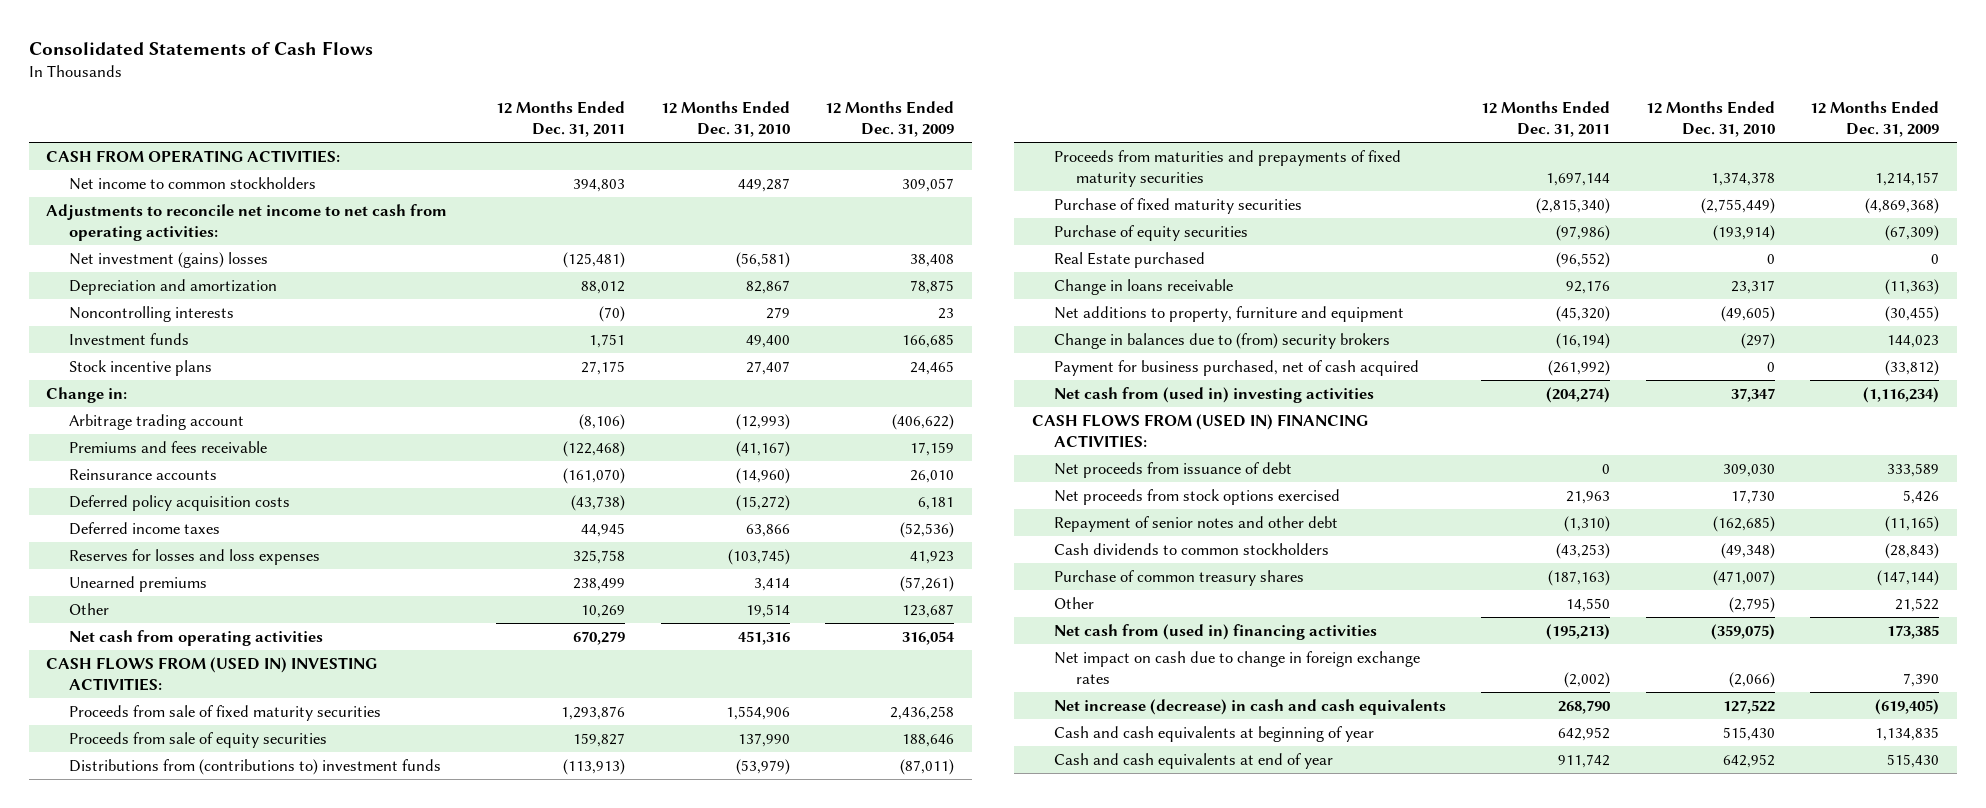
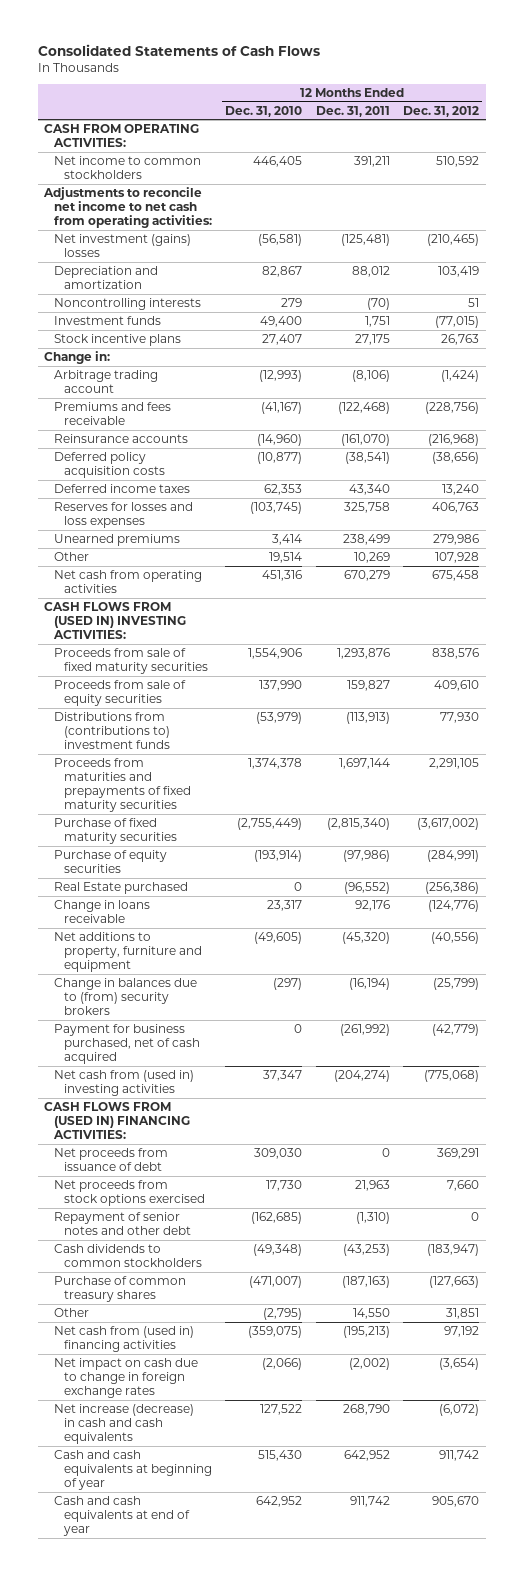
[825,101,955,138] 12 Months Ended Dec. 31, 2009 -> none
none -> [402,105,479,117] Dec. 31, 2012
[573,179,626,193] 394,803 -> [353,155,390,167] 391,211
[737,178,790,193] 449,287 -> [253,155,303,167] 446,405
[571,495,626,512] (43,738) -> [344,451,390,464] (38,541)
[735,495,790,512] (15,272) -> [257,451,303,464] (10,877)
[581,523,626,538] 44,945 -> [348,483,390,495] 43,340
[745,524,790,538] 63,866 -> [264,483,303,495] 62,353

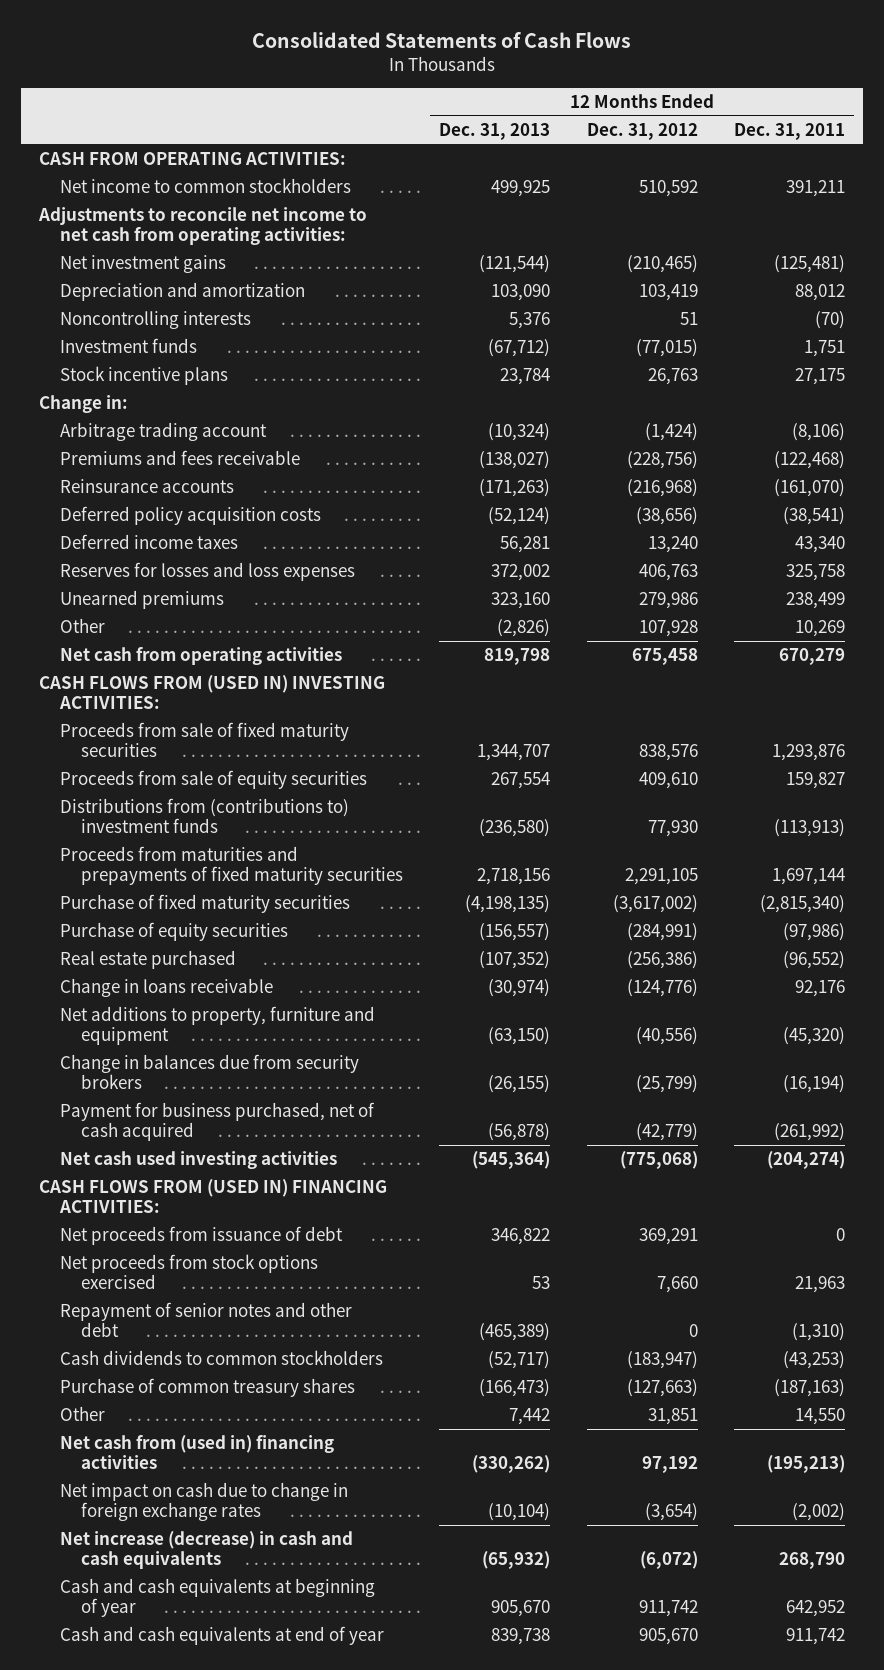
[225,105,303,117] Dec. 31, 2010 -> none
none -> [439,122,551,140] Dec. 31, 2013
[54,233,192,257] Net investment (gains) losses -> [60,255,227,274] Net investment gains
[54,881,189,894] Real Estate purchased -> [60,950,237,970] Real estate purchased
[54,977,198,1015] Change in balances due to (from) security brokers -> [60,1054,360,1090] Change in balances due from security brokers
[54,1069,195,1096] Net cash from (used in) investing activities -> [60,1151,338,1170] Net cash used investing activities

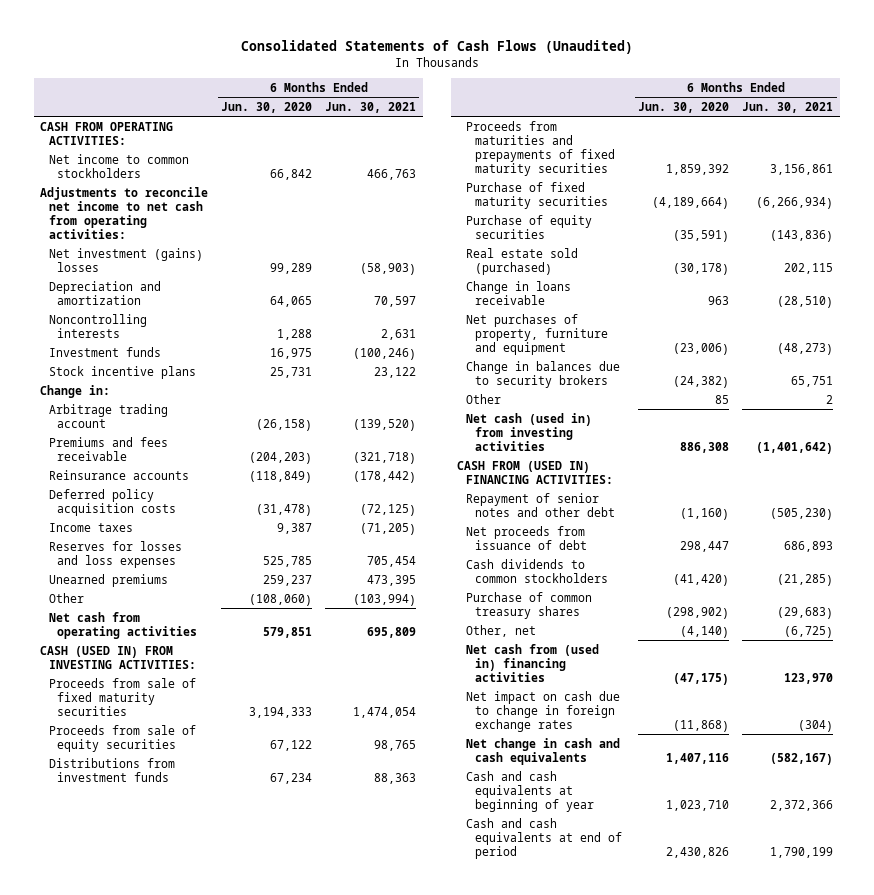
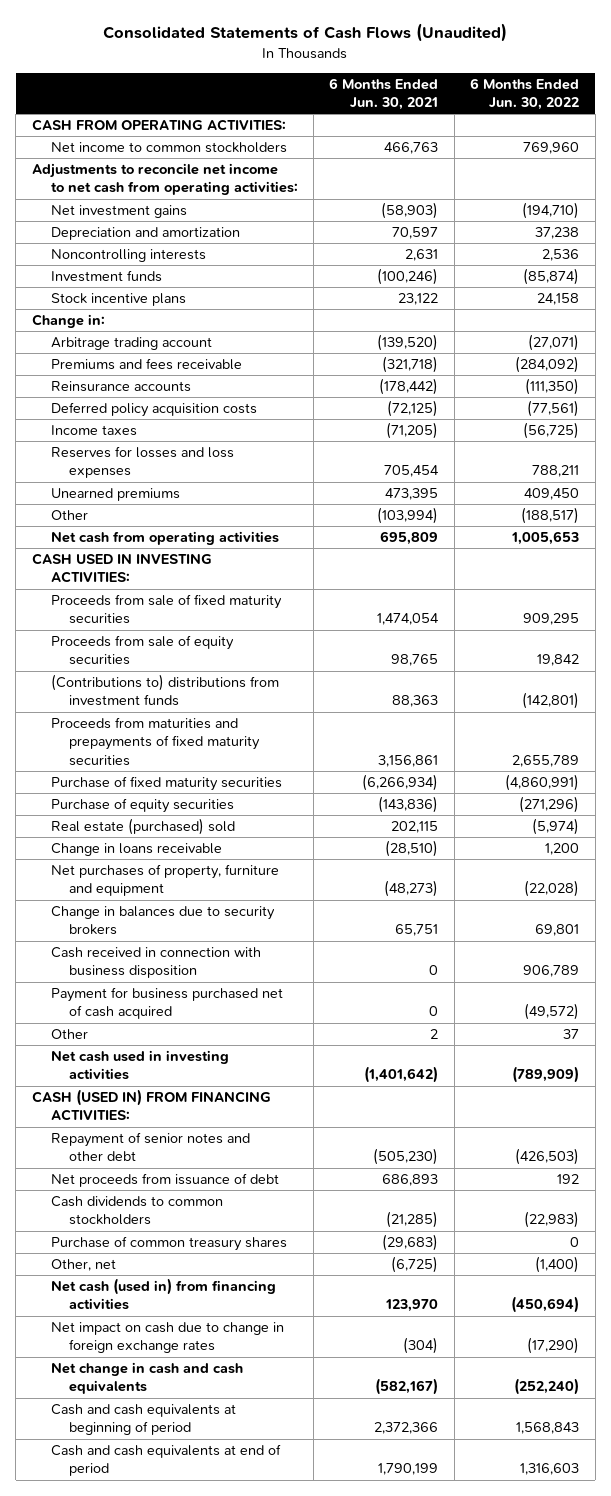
[221,101,313,113] Jun. 30, 2020 -> none
none -> [470,77,580,111] 6 Months Ended Jun. 30, 2022
[48,247,203,272] Net investment (gains) losses -> [50,205,187,219] Net investment gains
[40,645,196,669] CASH (USED IN) FROM INVESTING ACTIVITIES: -> [31,553,212,584] CASH USED IN INVESTING ACTIVITIES:
[48,757,175,782] Distributions from investment funds -> [50,674,279,707] (Contributions to) distributions from investment funds
[465,247,578,275] Real estate sold (purchased) -> [50,818,235,836] Real estate (purchased) sold
none -> [50,947,261,979] Cash received in connection with business disposition
none -> [50,987,283,1020] Payment for business purchased net of cash acquired
[465,412,592,451] Net cash (used in) from investing activities -> [50,1050,229,1081] Net cash used in investing activities
[457,460,613,484] CASH FROM (USED IN) FINANCING ACTIVITIES: -> [31,1089,271,1122] CASH (USED IN) FROM FINANCING ACTIVITIES:
[465,643,599,682] Net cash from (used in) financing activities -> [50,1278,276,1311] Net cash (used in) from financing activities
[465,770,594,812] Cash and cash equivalents at beginning of year -> [50,1404,236,1436] Cash and cash equivalents at beginning of period

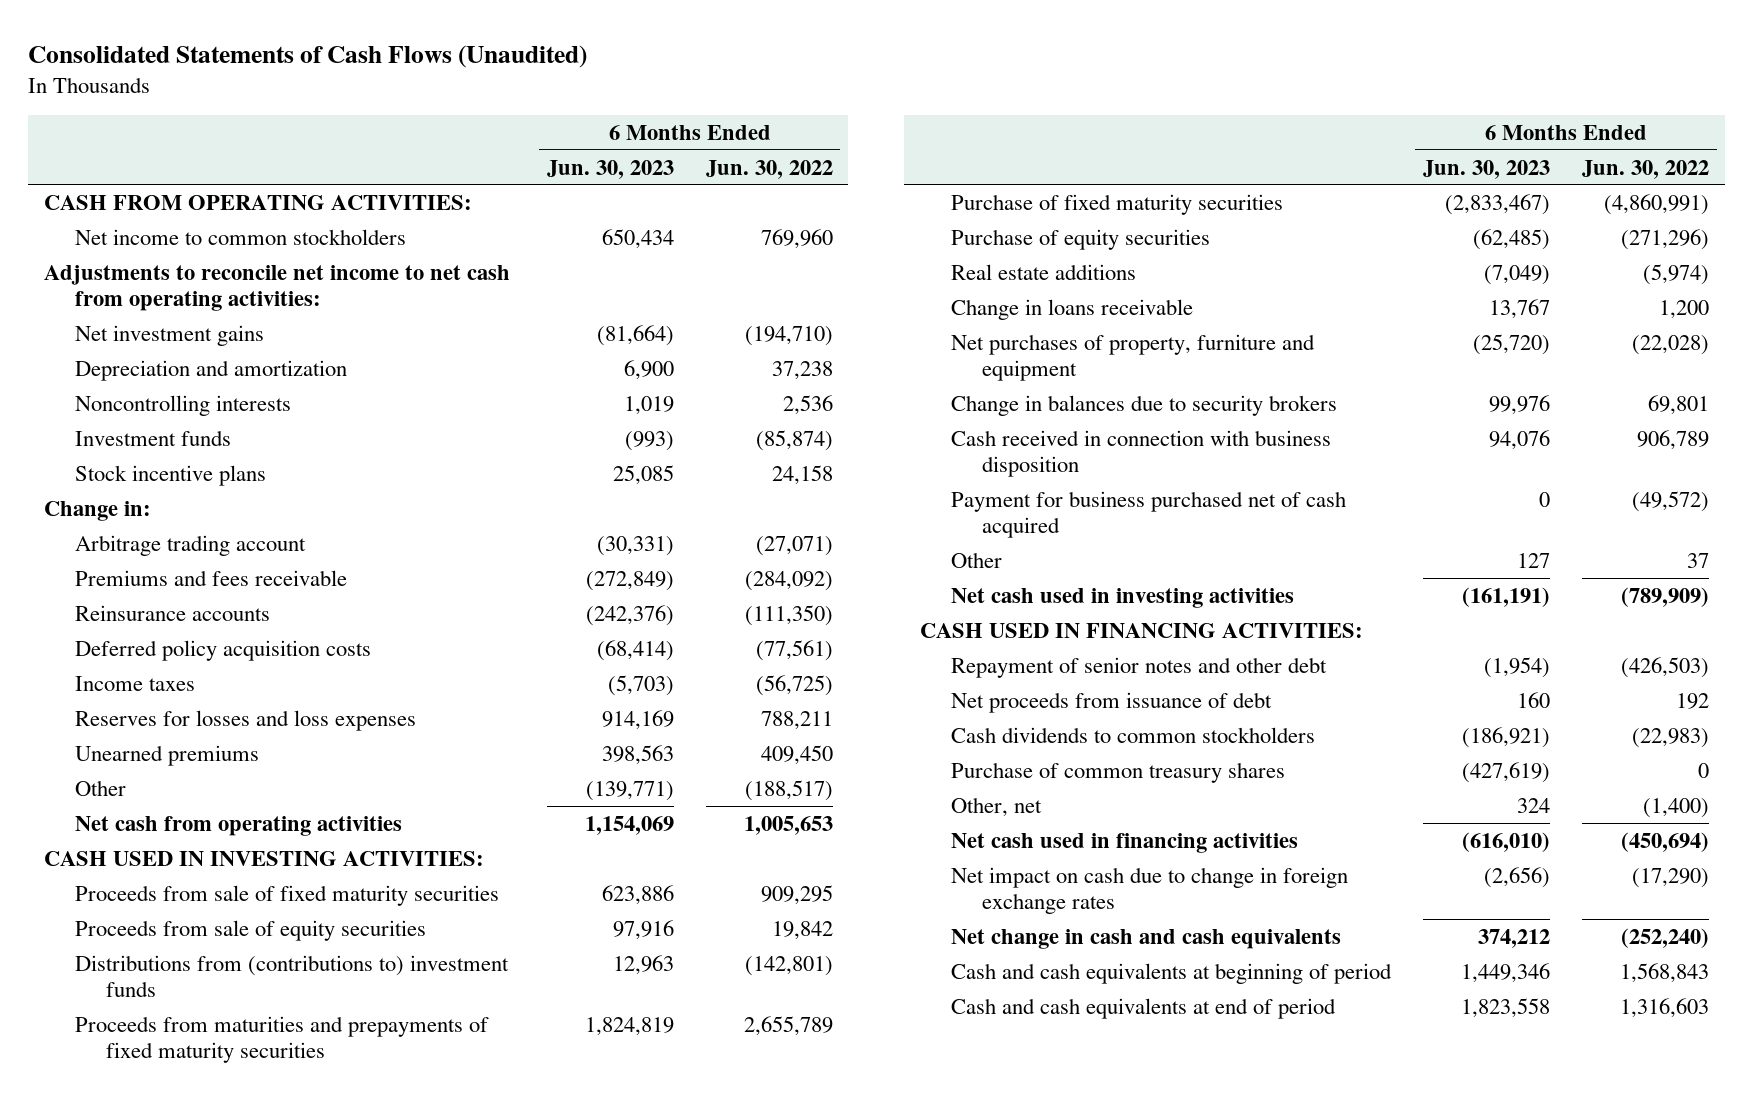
[329,77,439,111] 6 Months Ended Jun. 30, 2021 -> none
none -> [546,159,674,179] Jun. 30, 2023
[50,674,279,707] (Contributions to) distributions from investment funds -> [74,954,509,997] Distributions from (contributions to) investment funds
[50,818,235,836] Real estate (purchased) sold -> [951,263,1137,280] Real estate additions
[31,1089,271,1122] CASH (USED IN) FROM FINANCING ACTIVITIES: -> [920,622,1364,638] CASH USED IN FINANCING ACTIVITIES:
[50,1278,276,1311] Net cash (used in) from financing activities -> [951,832,1299,853] Net cash used in financing activities

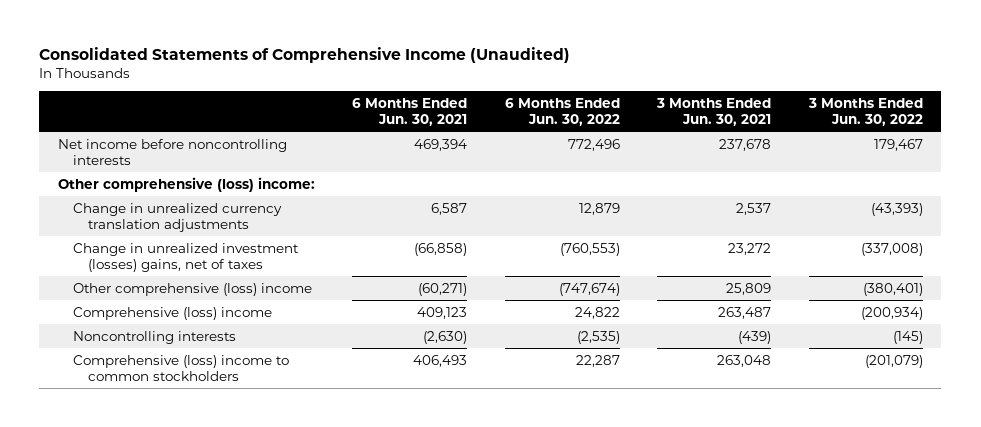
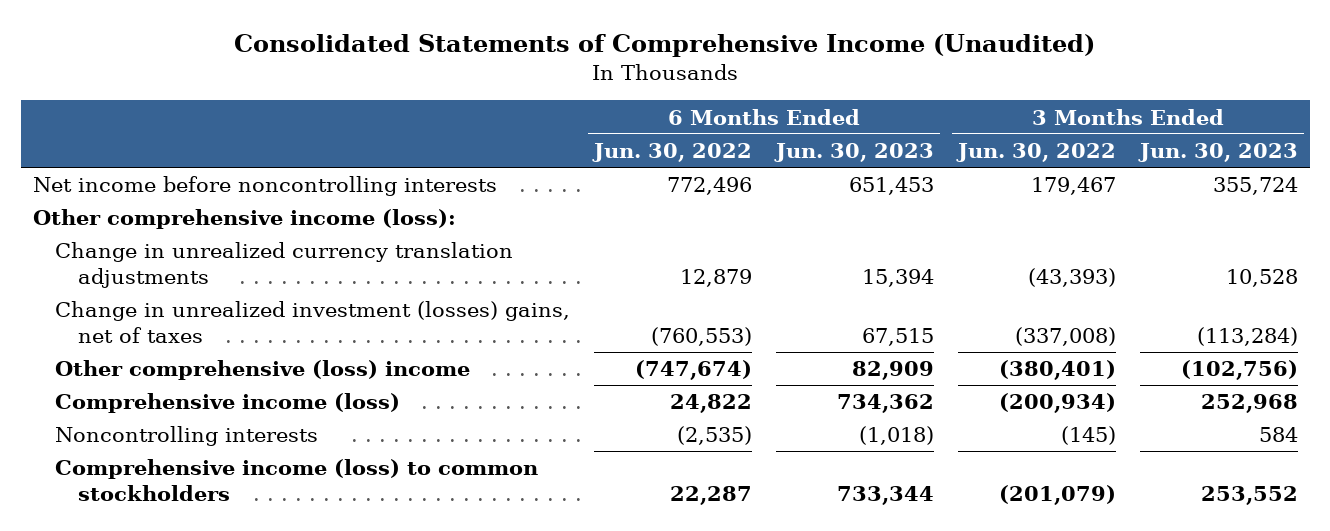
[352,97,468,127] 6 Months Ended Jun. 30, 2021 -> none
[656,97,772,127] 3 Months Ended Jun. 30, 2021 -> none
none -> [774,143,935,163] Jun. 30, 2023
none -> [1137,143,1298,163] Jun. 30, 2023
[57,176,315,192] Other comprehensive (loss) income: -> [32,209,456,230] Other comprehensive income (loss):
[73,306,273,320] Comprehensive (loss) income -> [55,393,401,414] Comprehensive income (loss)
[73,354,290,381] Comprehensive (loss) income to common stockholders -> [55,459,539,501] Comprehensive income (loss) to common stockholders

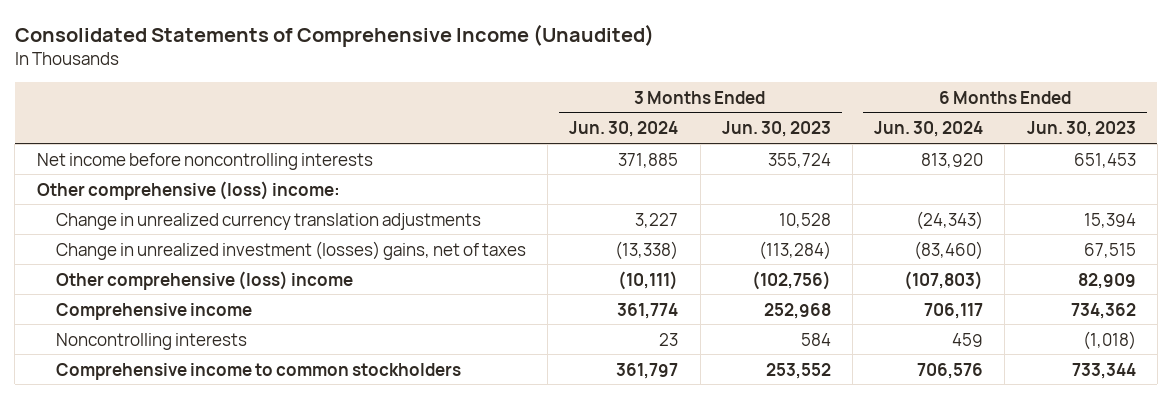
[592,143,753,163] Jun. 30, 2022 -> none
[956,143,1117,163] Jun. 30, 2022 -> none
none -> [569,121,679,138] Jun. 30, 2024
none -> [874,121,984,138] Jun. 30, 2024
[32,209,456,230] Other comprehensive income (loss): -> [36,180,340,200] Other comprehensive (loss) income:
[55,393,401,414] Comprehensive income (loss) -> [56,302,253,320] Comprehensive income
[55,459,539,501] Comprehensive income (loss) to common stockholders -> [56,362,462,380] Comprehensive income to common stockholders

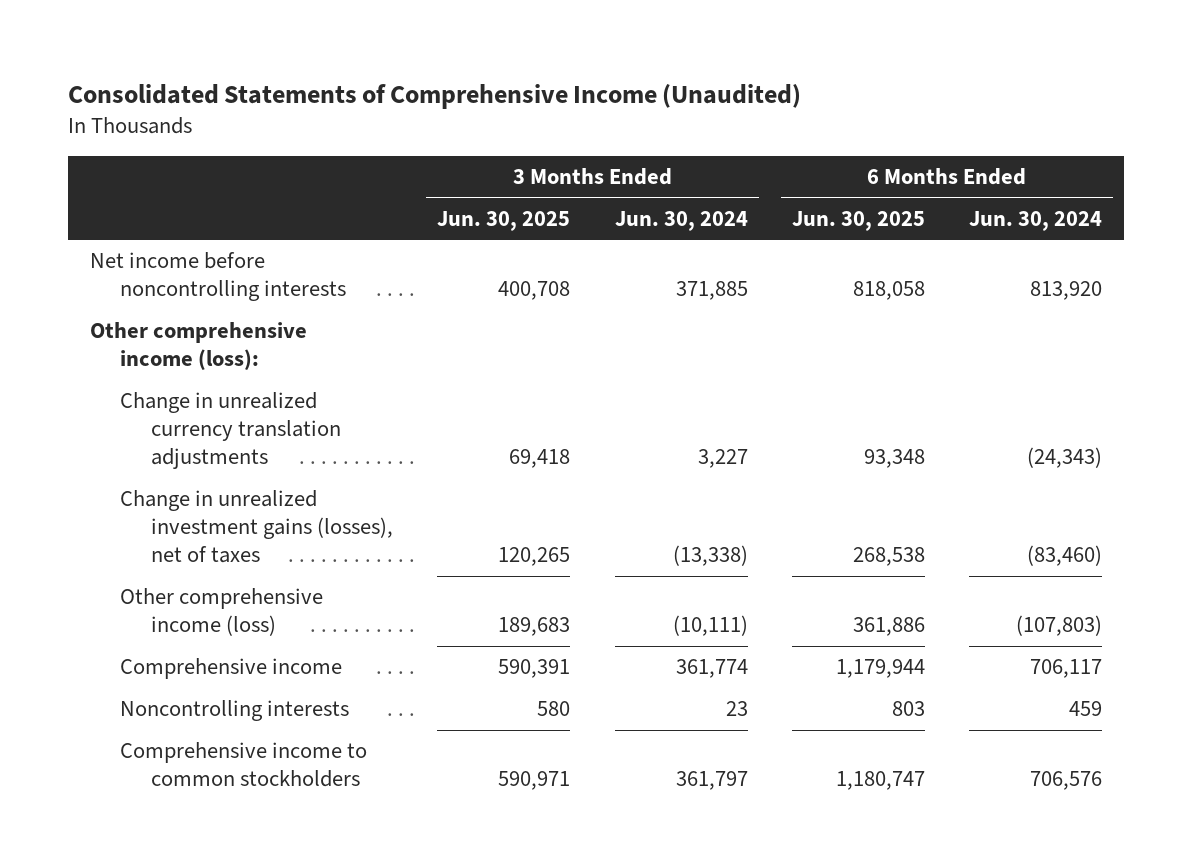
[721,121,831,138] Jun. 30, 2023 -> none
[1026,121,1136,138] Jun. 30, 2023 -> none
none -> [437,210,571,231] Jun. 30, 2025
none -> [792,210,926,231] Jun. 30, 2025
[36,180,340,200] Other comprehensive (loss) income: -> [89,322,307,371] Other comprehensive income (loss):
[56,240,527,260] Change in unrealized investment (losses) gains, net of taxes -> [120,490,394,564] Change in unrealized investment gains (losses), net of taxes
[56,270,354,290] Other comprehensive (loss) income -> [120,588,324,637] Other comprehensive income (loss)

